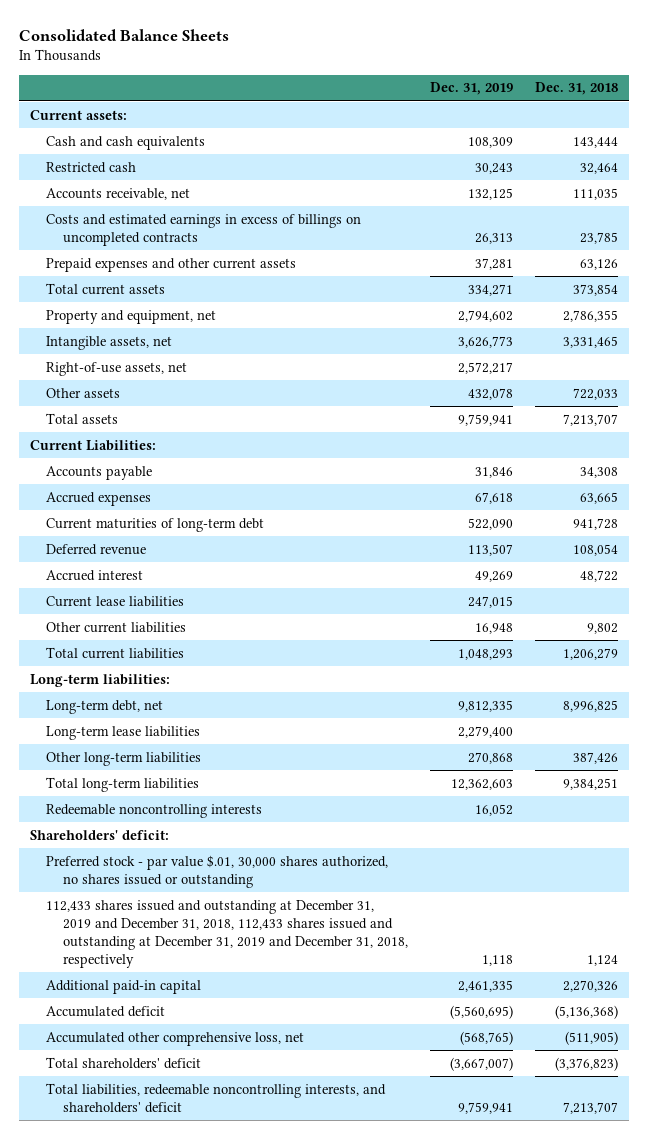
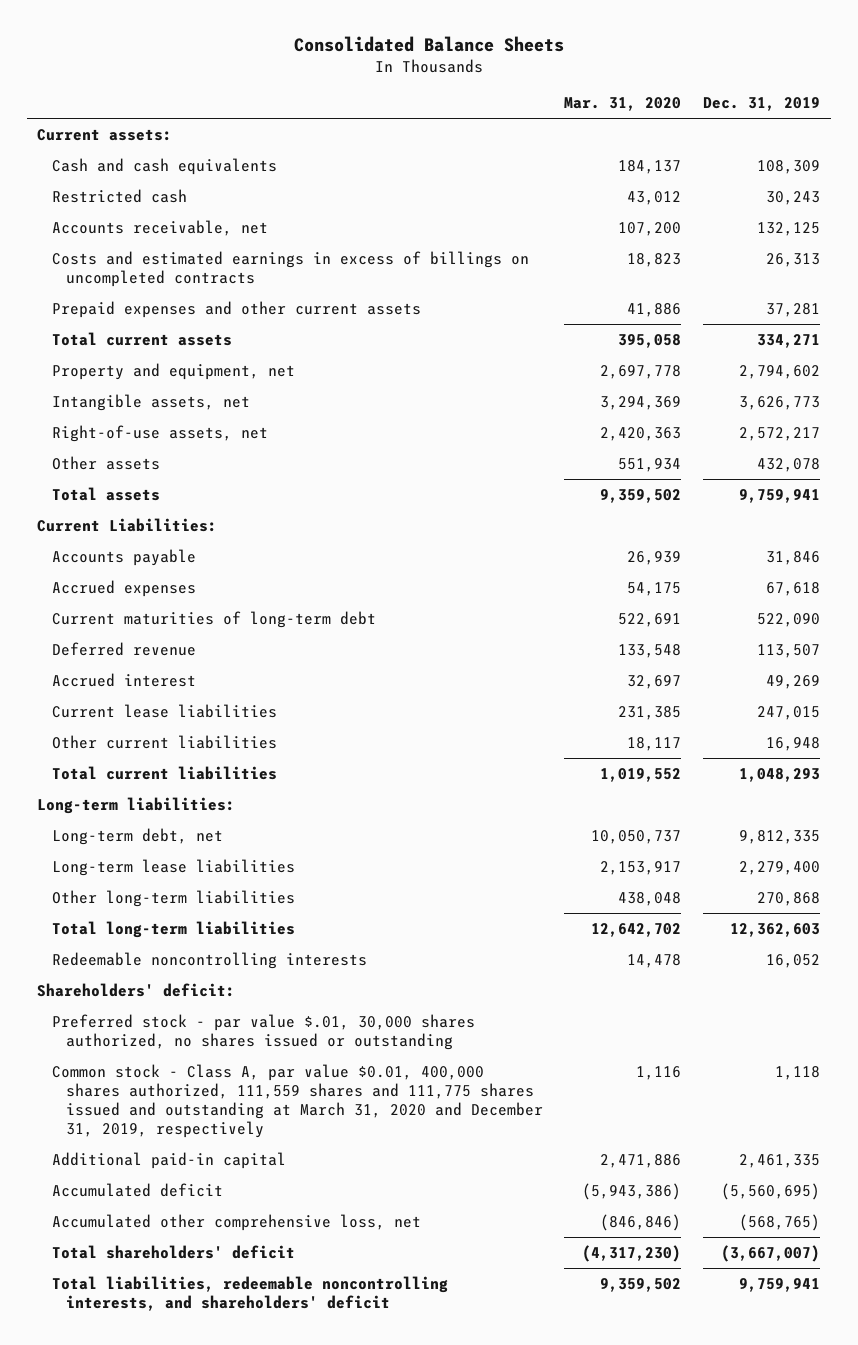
[534,82,618,96] Dec. 31, 2018 -> none
none -> [564,97,682,112] Mar. 31, 2020
[46,899,408,968] 112,433 shares issued and outstanding at December 31, 2019 and December 31, 2018, 112,433 shares issued and outstanding at December 31, 2019 and December 31, 2018, respectively -> [51,1063,543,1139] Common stock - Class A, par value $0.01, 400,000 shares authorized, 111,559 shares and 111,775 shares issued and outstanding at March 31, 2020 and December 31, 2019, respectively

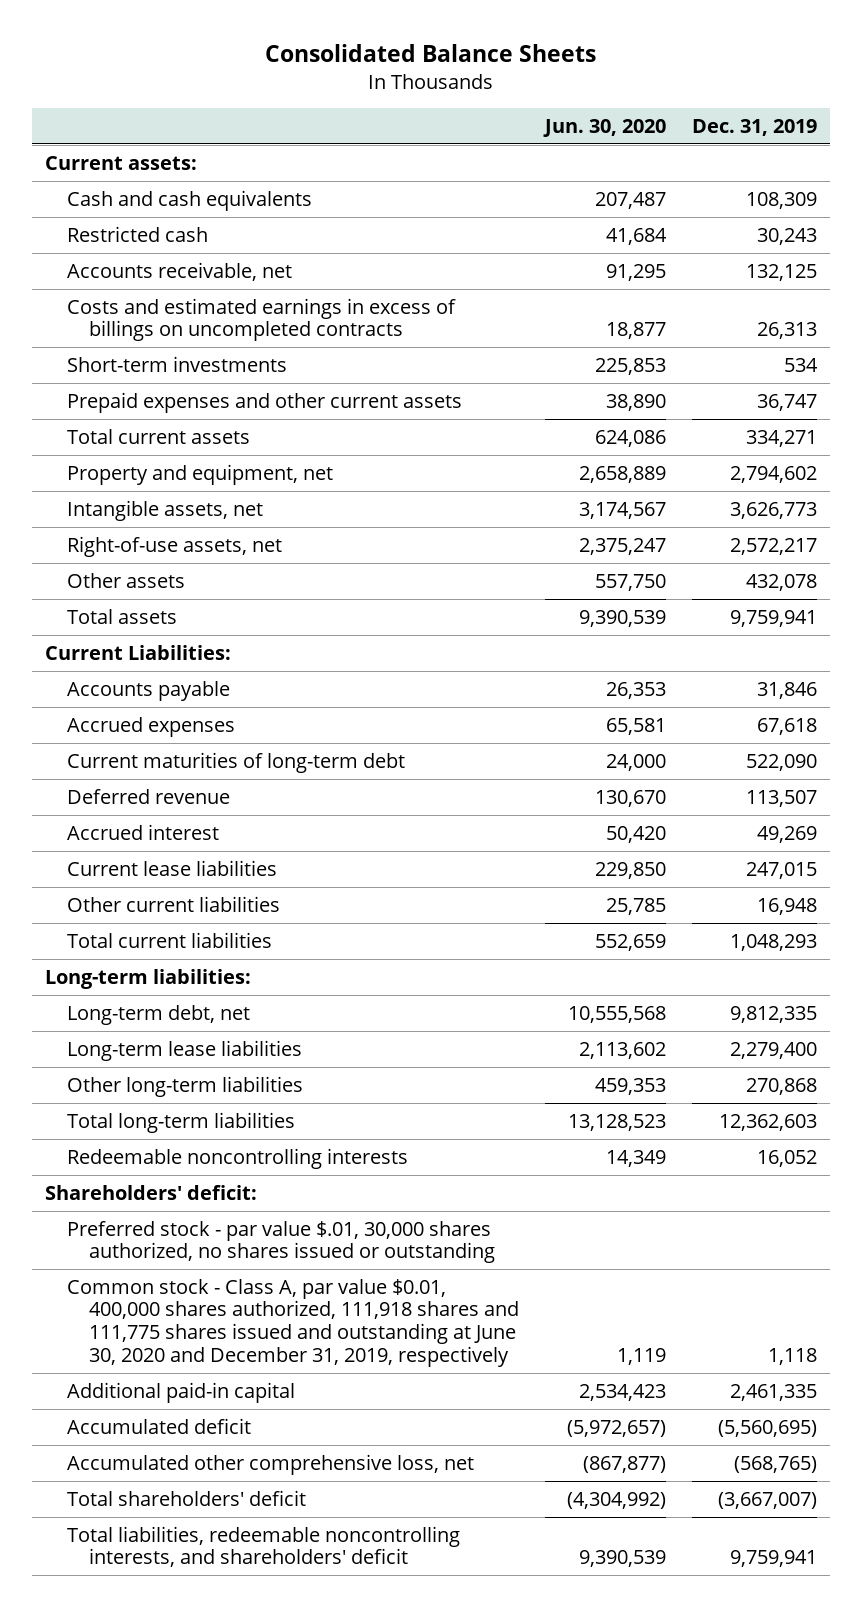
[564,97,682,112] Mar. 31, 2020 -> none
none -> [542,118,666,137] Jun. 30, 2020
none -> [67,355,288,372] Short-term investments
[766,302,821,317] 37,281 -> [757,393,818,411] 36,747
[51,1063,543,1139] Common stock - Class A, par value $0.01, 400,000 shares authorized, 111,559 shares and 111,775 shares issued and outstanding at March 31, 2020 and December 31, 2019, respectively -> [67,1278,519,1367] Common stock - Class A, par value $0.01, 400,000 shares authorized, 111,918 shares and 111,775 shares issued and outstanding at June 30, 2020 and December 31, 2019, respectively

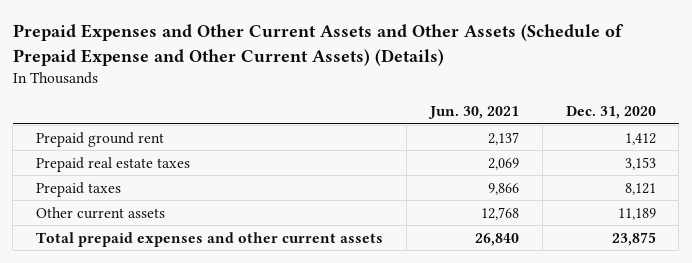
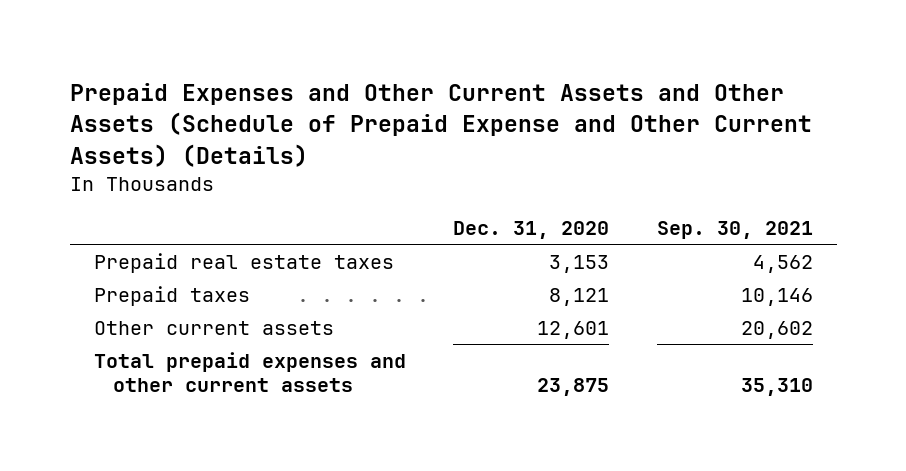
[427,106,519,120] Jun. 30, 2021 -> none
none -> [656,221,813,240] Sep. 30, 2021
[36,131,165,147] Prepaid ground rent -> none
[617,207,656,220] 11,189 -> [537,320,610,339] 12,601

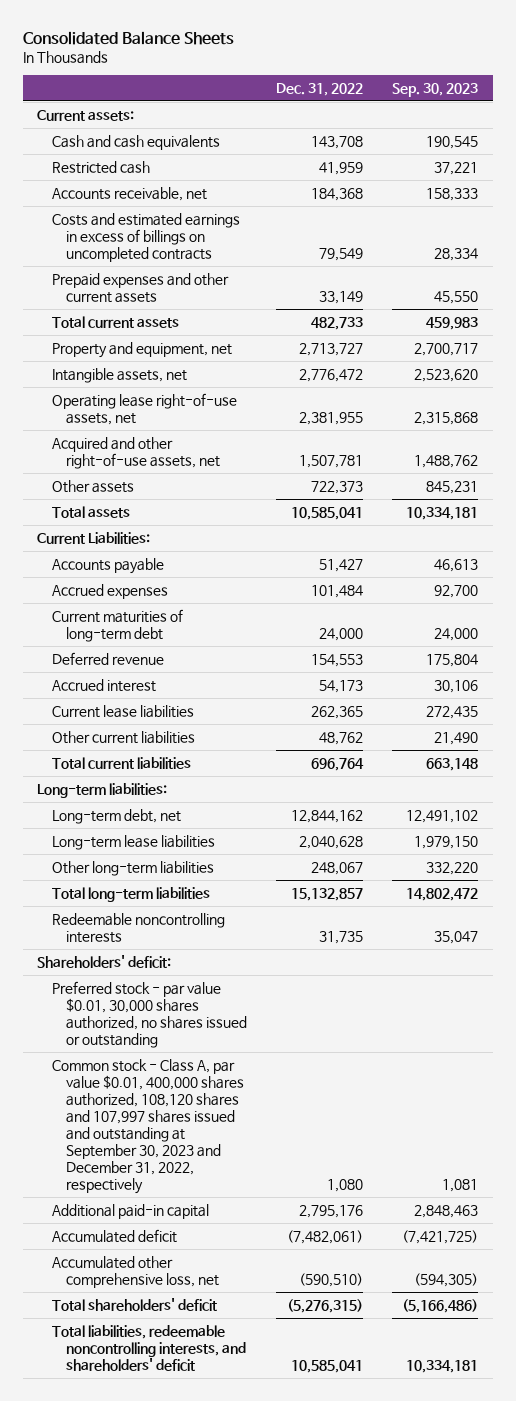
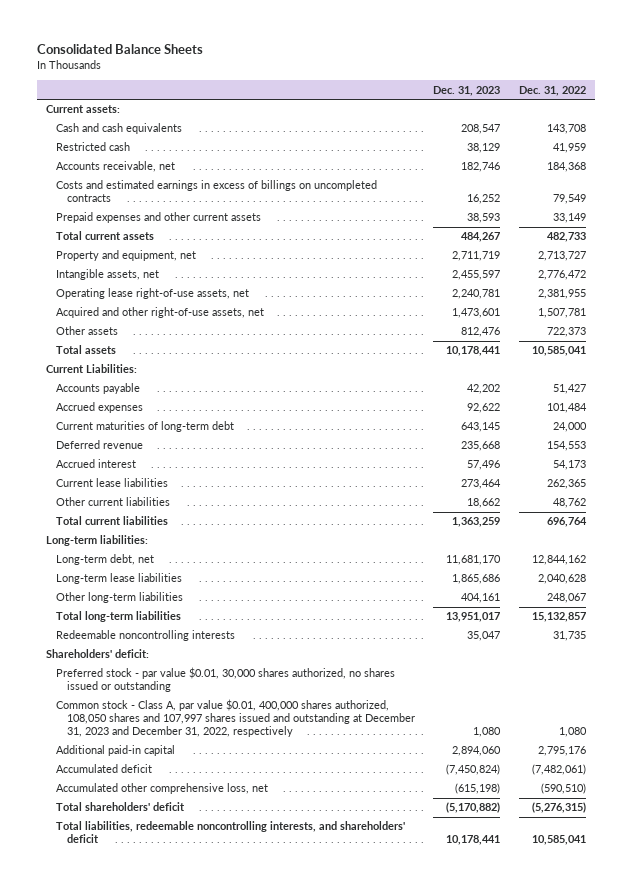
[392,82,479,97] Sep. 30, 2023 -> none
none -> [433,85,501,96] Dec. 31, 2023
[51,1058,244,1195] Common stock - Class A, par value $0.01, 400,000 shares authorized, 108,120 shares and 107,997 shares issued and outstanding at September 30, 2023 and December 31, 2022, respectively -> [56,699,415,738] Common stock - Class A, par value $0.01, 400,000 shares authorized, 108,050 shares and 107,997 shares issued and outstanding at December 31, 2023 and December 31, 2022, respectively

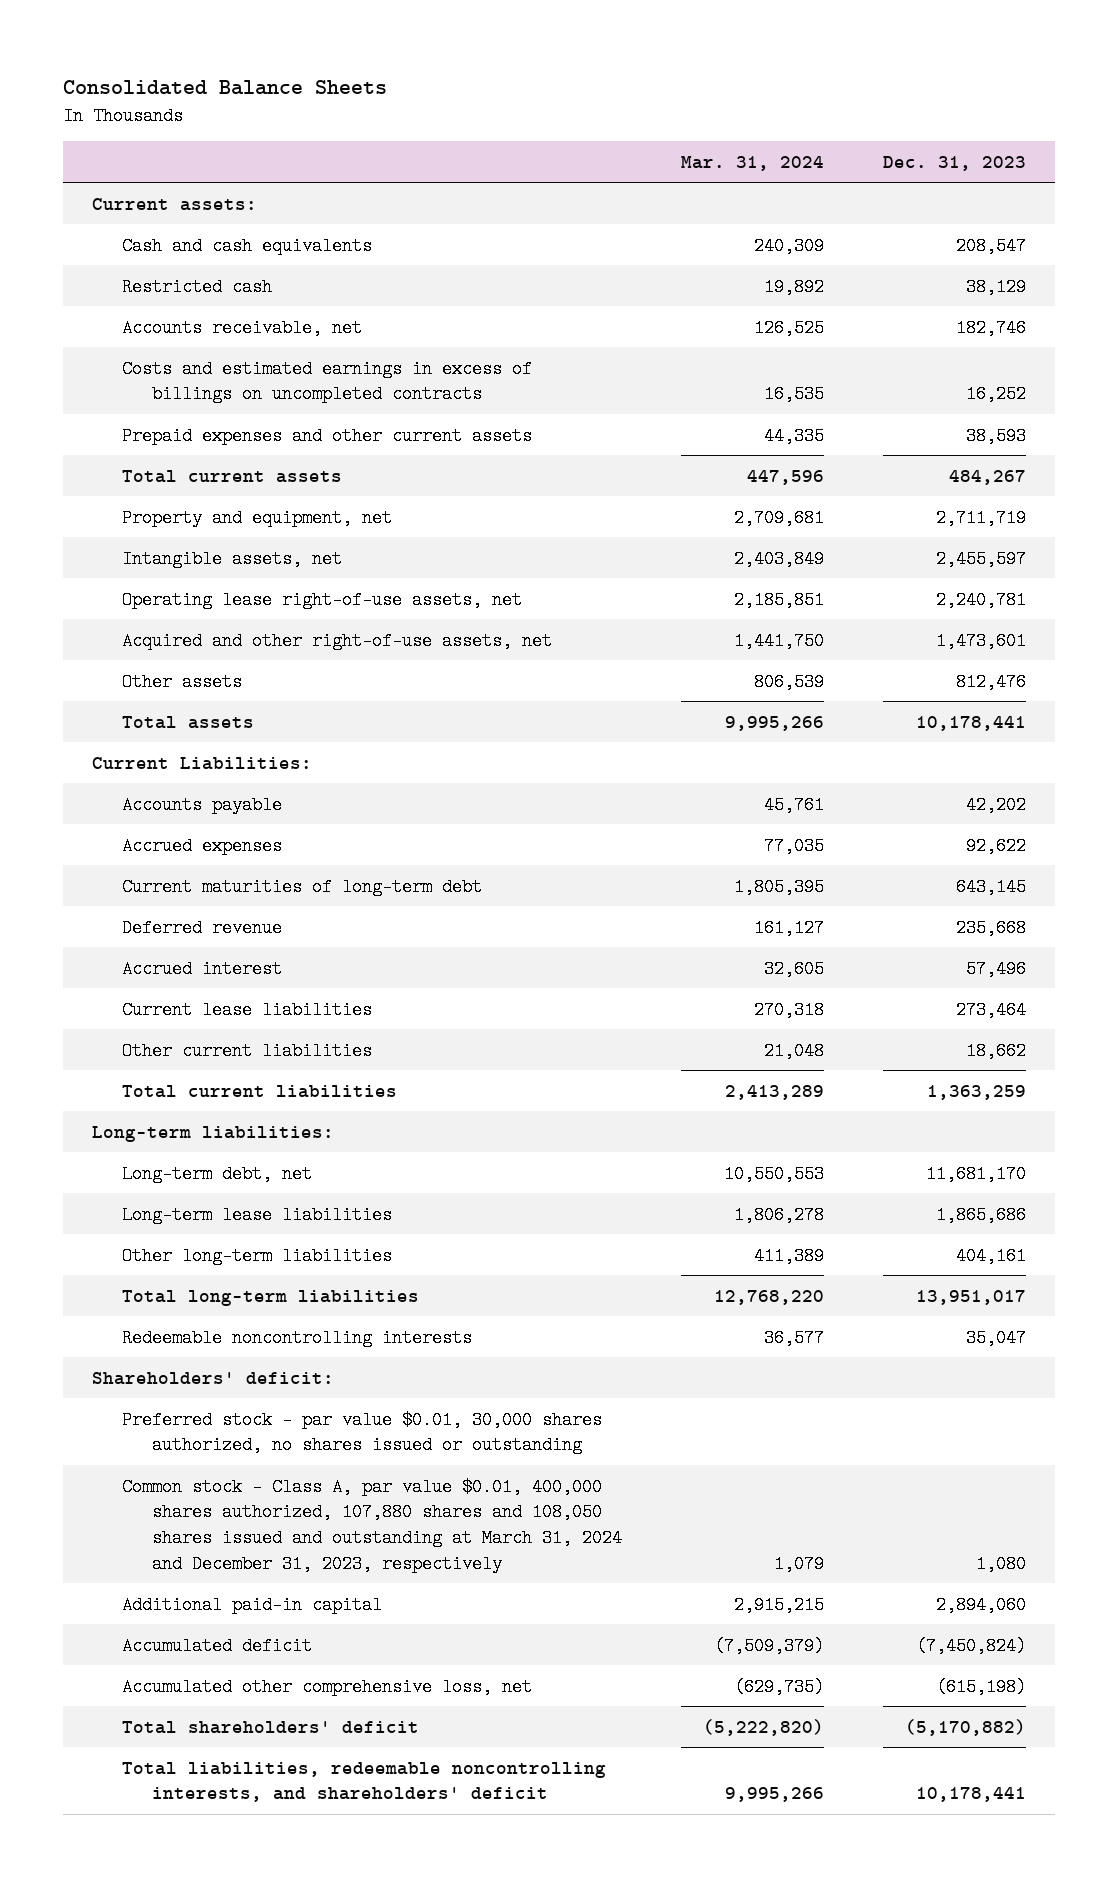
[518,85,586,96] Dec. 31, 2022 -> none
none -> [681,155,825,171] Mar. 31, 2024
[56,699,415,738] Common stock - Class A, par value $0.01, 400,000 shares authorized, 108,050 shares and 107,997 shares issued and outstanding at December 31, 2023 and December 31, 2022, respectively -> [122,1477,623,1573] Common stock - Class A, par value $0.01, 400,000 shares authorized, 107,880 shares and 108,050 shares issued and outstanding at March 31, 2024 and December 31, 2023, respectively

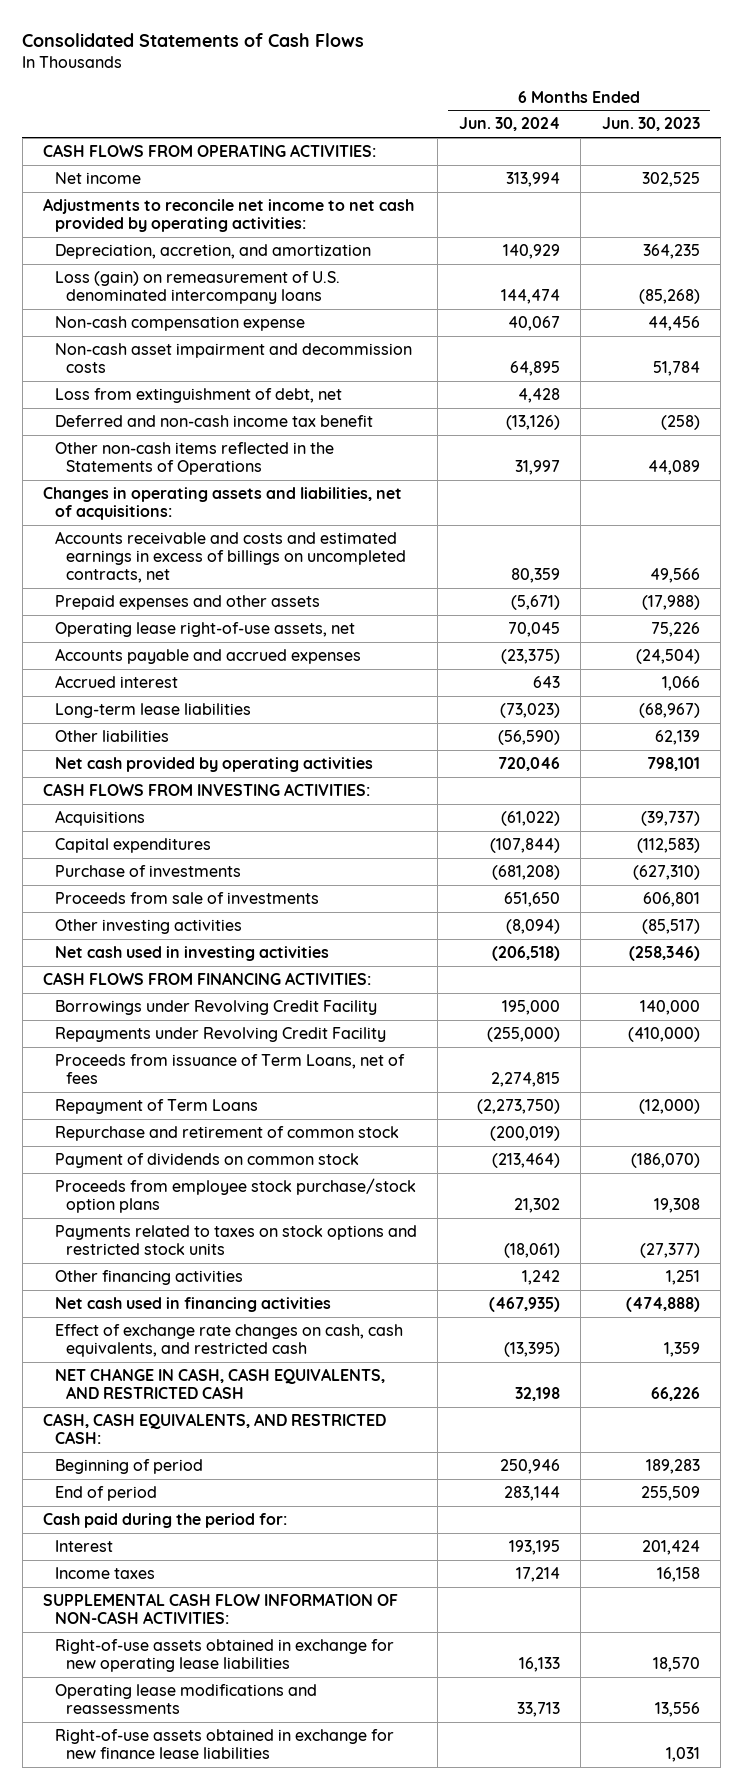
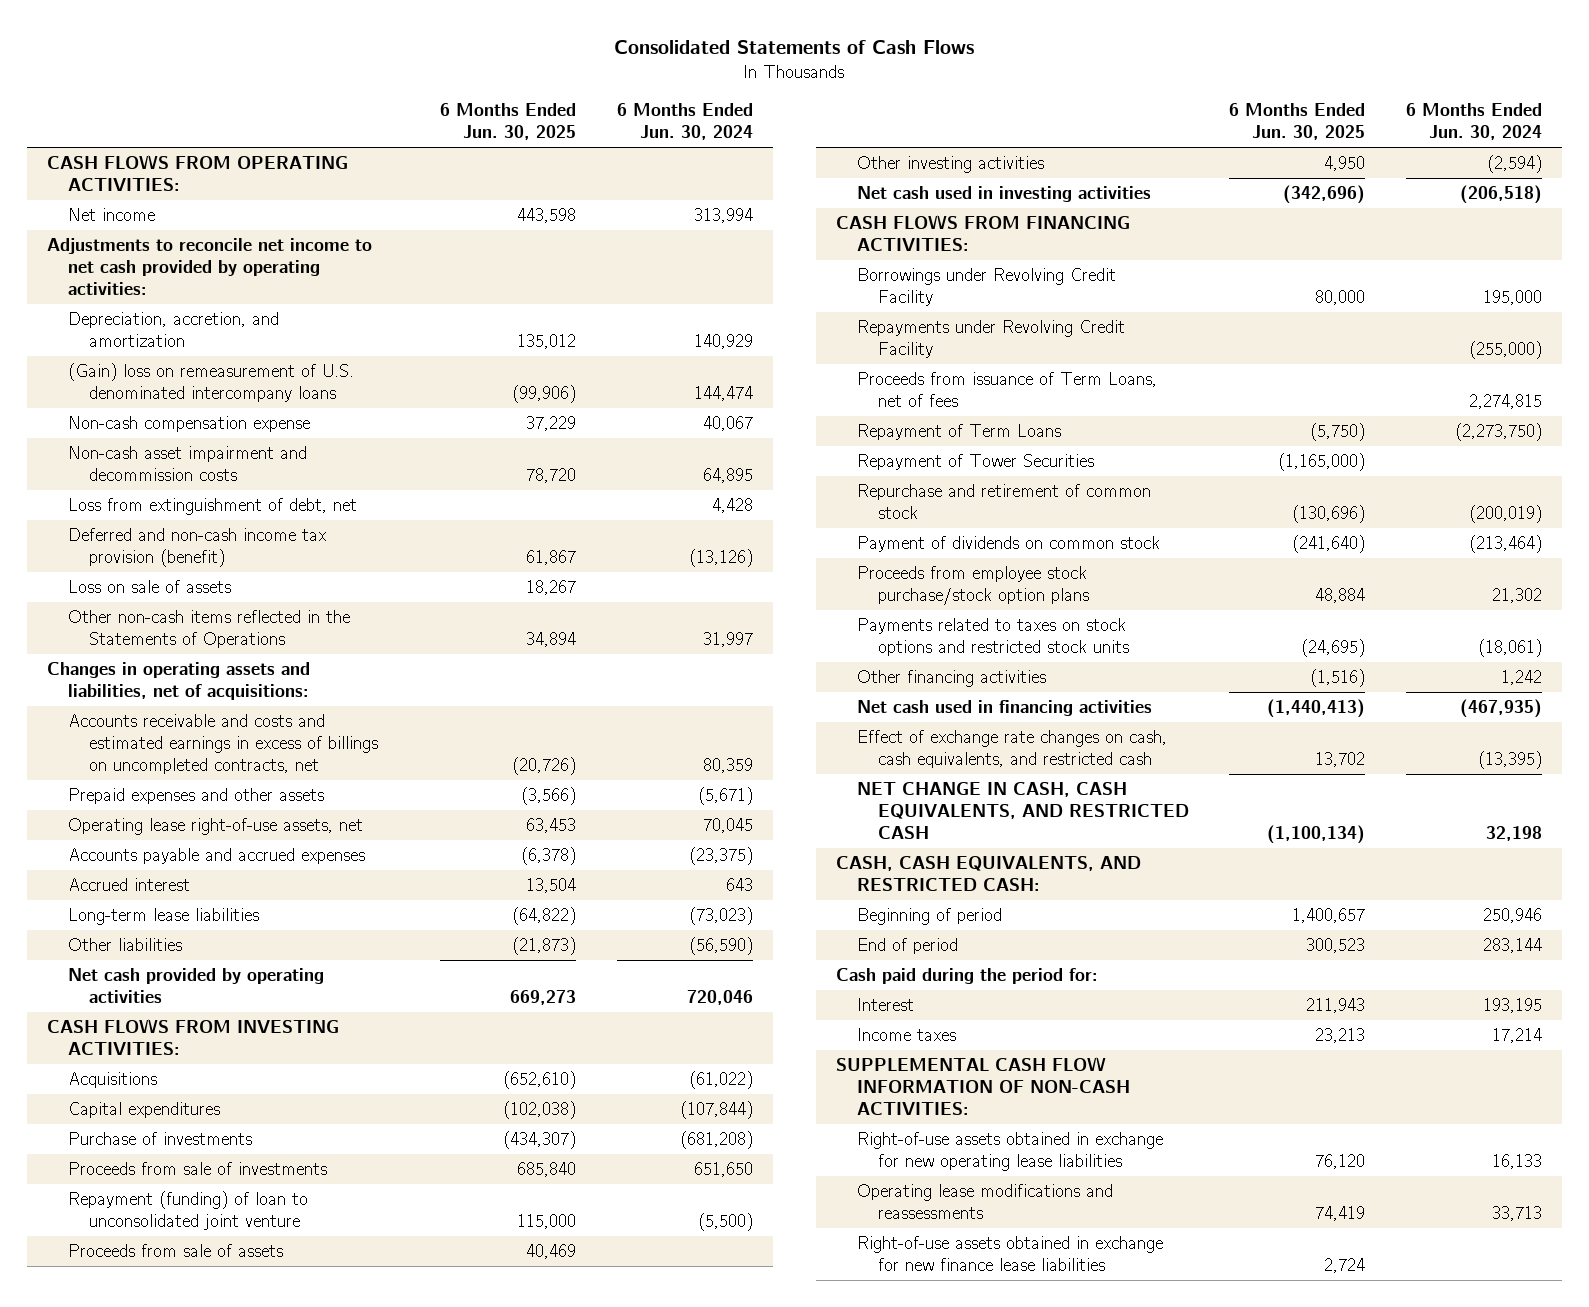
[601,117,700,132] Jun. 30, 2023 -> none
none -> [440,102,577,140] 6 Months Ended Jun. 30, 2025
[54,270,340,305] Loss (gain) on remeasurement of U.S. denominated intercompany loans -> [68,363,355,402] (Gain) loss on remeasurement of U.S. denominated intercompany loans
[54,414,373,427] Deferred and non-cash income tax benefit -> [68,528,327,567] Deferred and non-cash income tax provision (benefit)
none -> [68,580,232,594] Loss on sale of assets
none -> [68,1191,309,1230] Repayment (funding) of loan to unconsolidated joint venture
none -> [68,1244,284,1258] Proceeds from sale of assets
[505,918,560,934] (8,094) -> [1486,155,1542,174] (2,594)
none -> [857,454,1095,471] Repayment of Tower Securities

